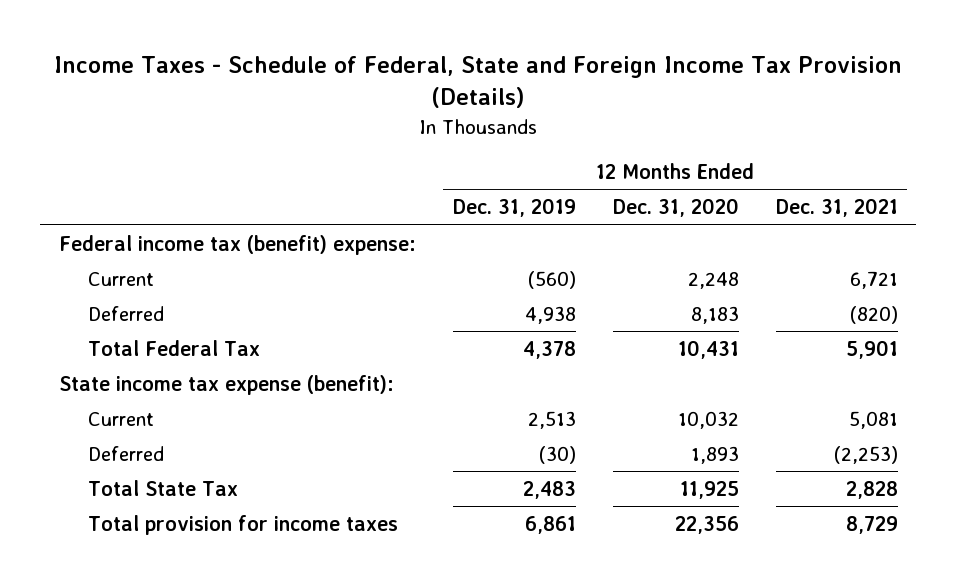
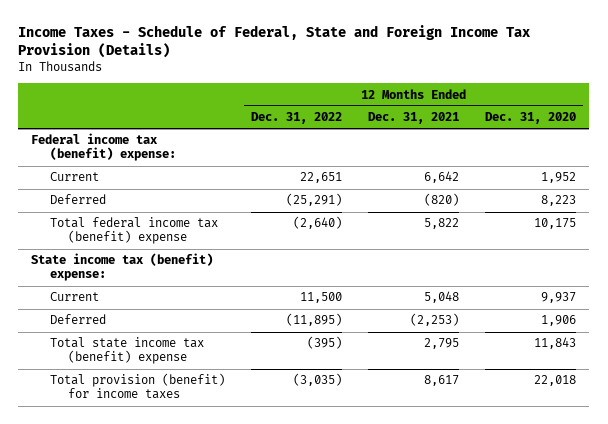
[452,198,576,218] Dec. 31, 2019 -> none
none -> [250,112,342,125] Dec. 31, 2022
[687,271,739,289] 2,248 -> [541,172,577,184] 1,952
[849,270,898,289] 6,721 -> [424,171,460,184] 6,642
[690,305,739,324] 8,183 -> [541,195,577,207] 8,223
[88,339,261,356] Total Federal Tax -> [49,217,218,245] Total federal income tax (benefit) expense
[677,339,739,359] 10,431 -> [534,218,577,230] 10,175
[845,339,898,359] 5,901 -> [424,218,460,230] 5,822
[58,374,394,395] State income tax expense (benefit): -> [31,253,214,282] State income tax (benefit) expense:
[677,410,739,429] 10,032 -> [541,292,577,304] 9,937
[848,410,898,429] 5,081 -> [424,291,460,304] 5,048
[690,445,739,464] 1,893 -> [541,315,577,327] 1,906
[88,479,239,496] Total State Tax -> [49,337,204,365] Total state income tax (benefit) expense
[679,480,739,499] 11,925 -> [534,337,577,350] 11,843
[845,480,898,499] 2,828 -> [424,338,460,350] 2,795
[88,514,399,535] Total provision for income taxes -> [49,373,225,400] Total provision (benefit) for income taxes
[674,515,739,534] 22,356 -> [534,375,577,387] 22,018
[845,515,898,534] 8,729 -> [424,375,460,387] 8,617

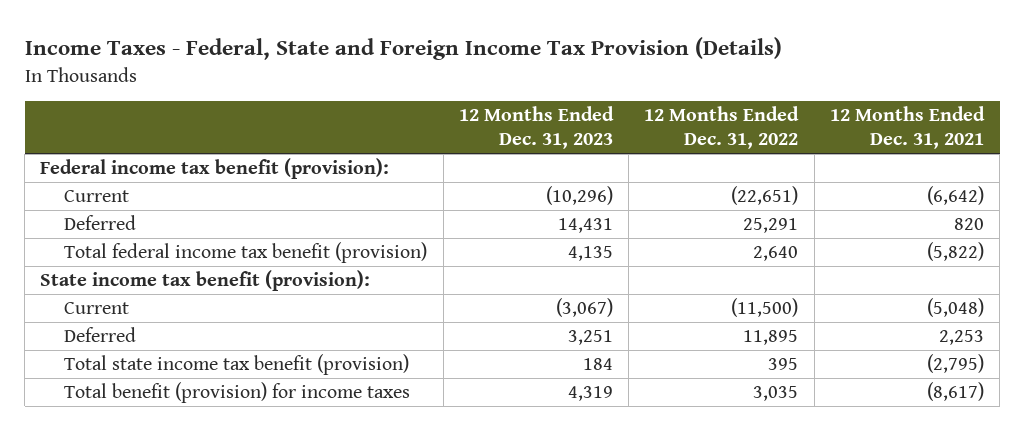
[18,24,531,59] Income Taxes - Schedule of Federal, State and Foreign Income Tax Provision (Details) -> [24,37,782,61] Income Taxes - Federal, State and Foreign Income Tax Provision (Details)
[485,112,577,125] Dec. 31, 2020 -> none
none -> [458,106,614,149] 12 Months Ended Dec. 31, 2023
[31,133,176,162] Federal income tax (benefit) expense: -> [40,158,390,180] Federal income tax benefit (provision):
[299,172,342,184] 22,651 -> [731,186,799,206] (22,651)
[424,171,460,184] 6,642 -> [926,186,984,206] (6,642)
[285,193,342,207] (25,291) -> [743,218,799,234] 25,291
[424,193,460,207] (820) -> [953,218,984,231] 820
[49,217,218,245] Total federal income tax (benefit) expense -> [64,242,428,264] Total federal income tax benefit (provision)
[292,216,342,230] (2,640) -> [753,246,799,262] 2,640
[424,218,460,230] 5,822 -> [926,242,984,262] (5,822)
[31,253,214,282] State income tax (benefit) expense: -> [40,270,371,292] State income tax benefit (provision):
[299,292,342,304] 11,500 -> [731,298,799,318] (11,500)
[424,291,460,304] 5,048 -> [926,298,984,318] (5,048)
[285,313,342,327] (11,895) -> [743,330,799,346] 11,895
[410,313,460,327] (2,253) -> [938,330,984,346] 2,253
[49,337,204,365] Total state income tax (benefit) expense -> [64,354,410,376] Total state income tax benefit (provision)
[306,336,342,350] (395) -> [768,358,799,371] 395
[424,338,460,350] 2,795 -> [926,354,984,374] (2,795)
[49,373,225,400] Total provision (benefit) for income taxes -> [64,382,411,404] Total benefit (provision) for income taxes
[292,373,342,387] (3,035) -> [753,386,799,402] 3,035
[424,375,460,387] 8,617 -> [926,382,984,402] (8,617)

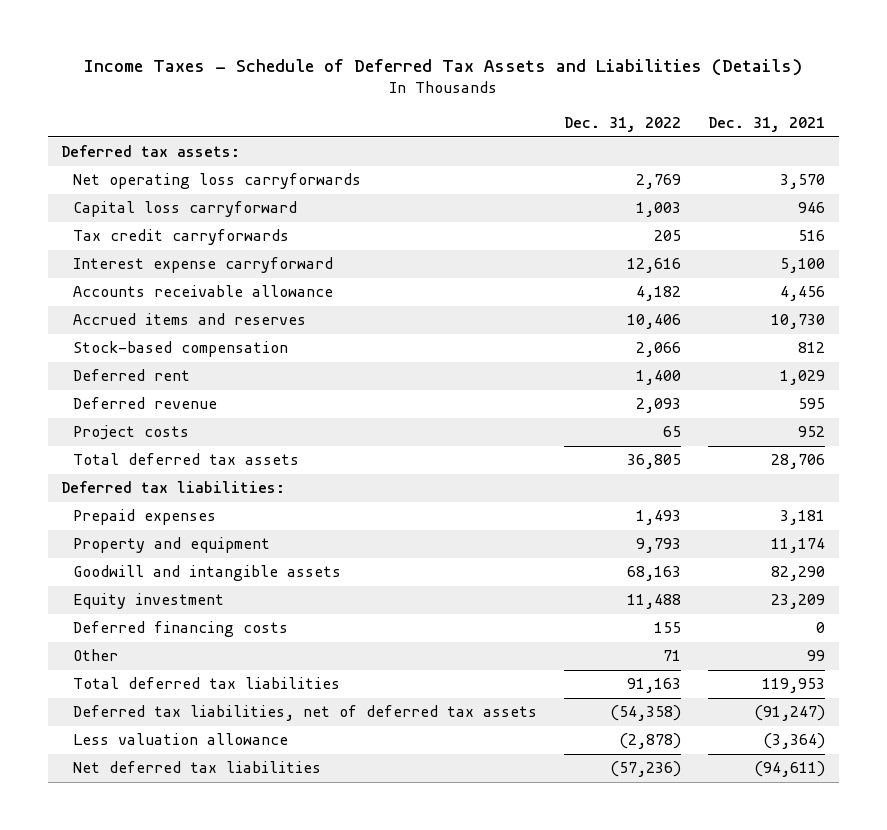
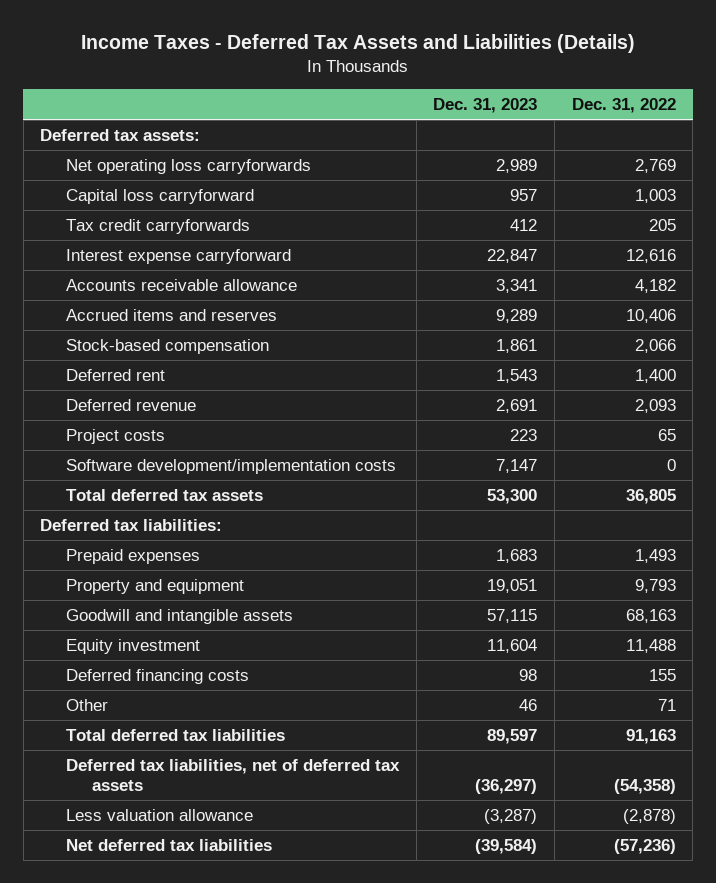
[84,59,803,77] Income Taxes - Schedule of Deferred Tax Assets and Liabilities (Details) -> [80,34,635,54] Income Taxes - Deferred Tax Assets and Liabilities (Details)
[708,117,826,133] Dec. 31, 2021 -> none
none -> [433,98,538,114] Dec. 31, 2023
none -> [66,458,397,474] Software development/implementation costs

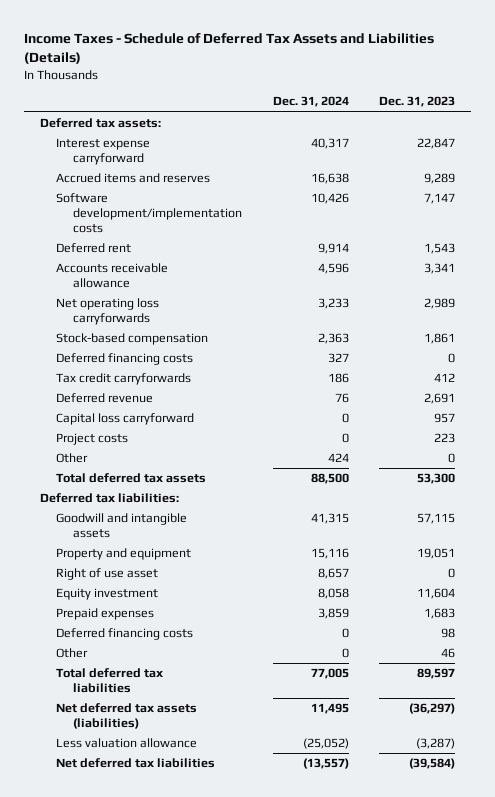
[80,34,635,54] Income Taxes - Deferred Tax Assets and Liabilities (Details) -> [24,33,435,65] Income Taxes - Schedule of Deferred Tax Assets and Liabilities (Details)
[571,98,676,114] Dec. 31, 2022 -> none
none -> [272,96,349,108] Dec. 31, 2024
[66,458,397,474] Software development/implementation costs -> [56,193,242,233] Software development/implementation costs
[66,278,298,291] Accounts receivable allowance -> [56,263,169,289] Accounts receivable allowance
[66,158,312,174] Net operating loss carryforwards -> [56,298,160,326] Net operating loss carryforwards
[66,338,270,354] Stock-based compensation -> [56,333,209,346] Stock-based compensation
none -> [56,353,194,366] Deferred financing costs
[66,218,251,234] Tax credit carryforwards -> [56,373,192,386] Tax credit carryforwards
[66,188,255,204] Capital loss carryforward -> [56,413,195,426] Capital loss carryforward
none -> [56,453,89,464] Other
[66,578,245,594] Property and equipment -> [56,548,192,561] Property and equipment
none -> [56,568,159,581] Right of use asset
[66,548,201,564] Prepaid expenses -> [56,608,155,621] Prepaid expenses
[66,758,401,791] Deferred tax liabilities, net of deferred tax assets -> [56,703,198,730] Net deferred tax assets (liabilities)

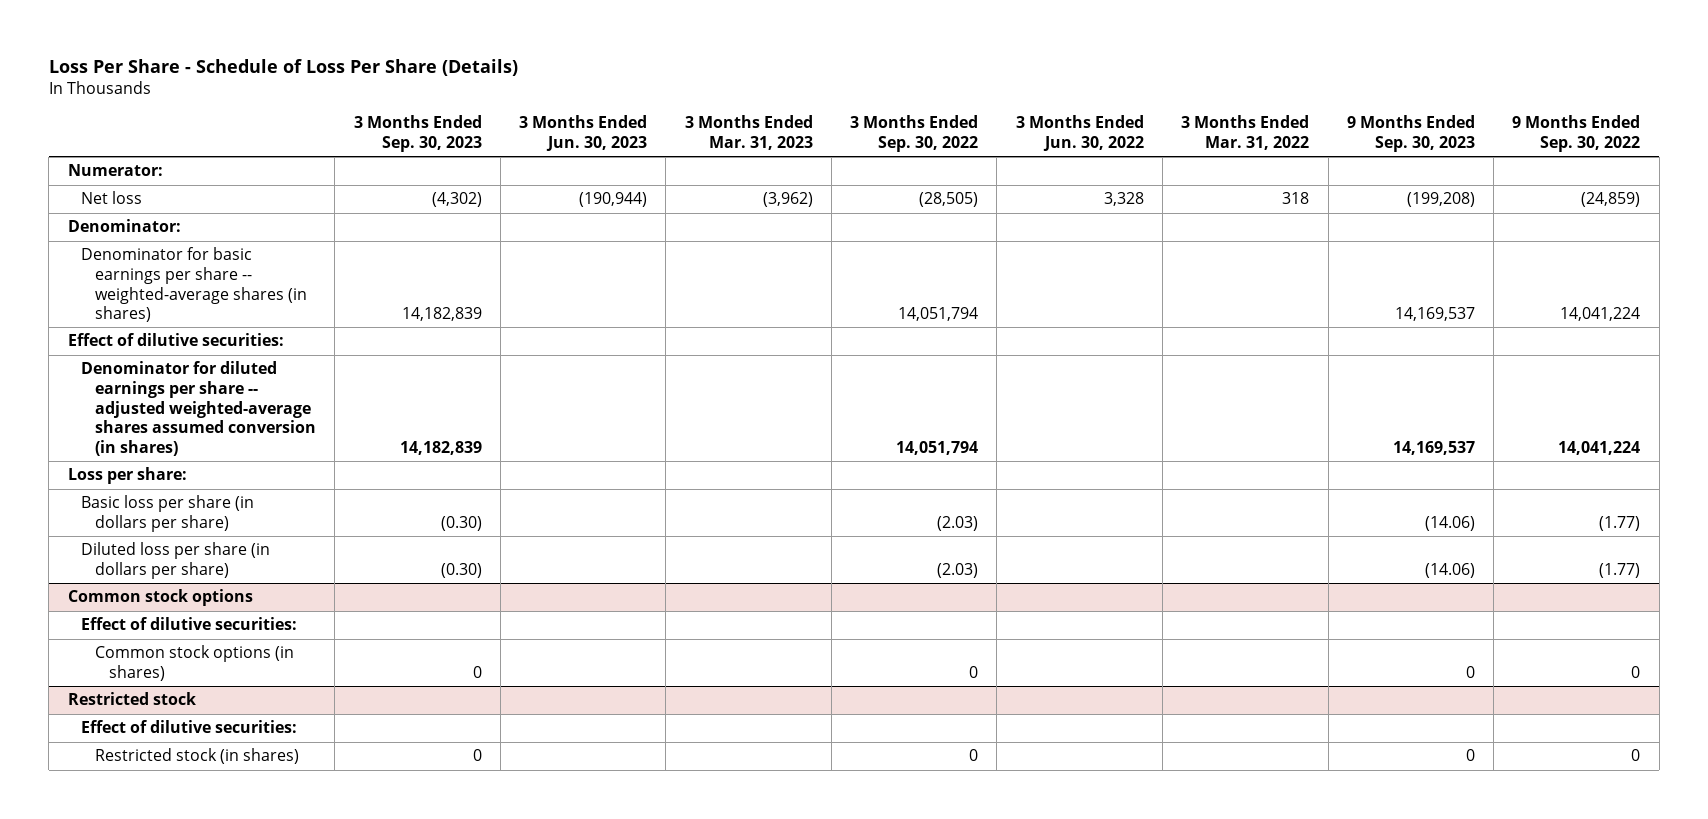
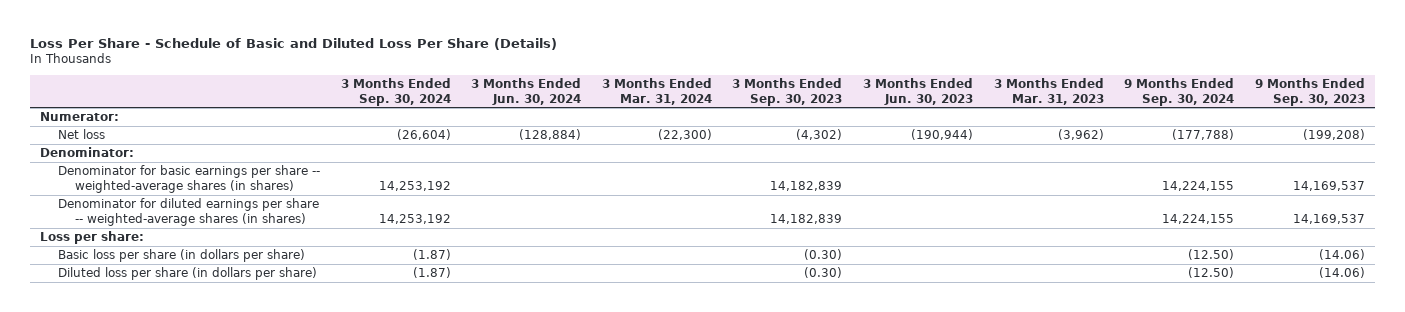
[48,58,518,76] Loss Per Share - Schedule of Loss Per Share (Details) -> [29,37,557,50] Loss Per Share - Schedule of Basic and Diluted Loss Per Share (Details)
[850,115,979,152] 3 Months Ended Sep. 30, 2022 -> none
[1015,115,1144,151] 3 Months Ended Jun. 30, 2022 -> none
[1181,115,1310,150] 3 Months Ended Mar. 31, 2022 -> none
[1512,115,1641,152] 9 Months Ended Sep. 30, 2022 -> none
none -> [340,77,451,106] 3 Months Ended Sep. 30, 2024
none -> [471,77,582,105] 3 Months Ended Jun. 30, 2024
none -> [601,77,712,105] 3 Months Ended Mar. 31, 2024
none -> [1124,77,1235,106] 9 Months Ended Sep. 30, 2024
[67,333,284,347] Effect of dilutive securities: -> none
[81,361,316,456] Denominator for diluted earnings per share -- adjusted weighted-average shares assumed conversion (in shares) -> [57,198,319,226] Denominator for diluted earnings per share -- weighted-average shares (in shares)
[67,589,253,607] Common stock options -> none
[81,617,298,631] Effect of dilutive securities: -> none
[94,645,294,681] Common stock options (in shares) -> none
[67,692,196,706] Restricted stock -> none
[81,720,298,734] Effect of dilutive securities: -> none
[94,748,299,765] Restricted stock (in shares) -> none

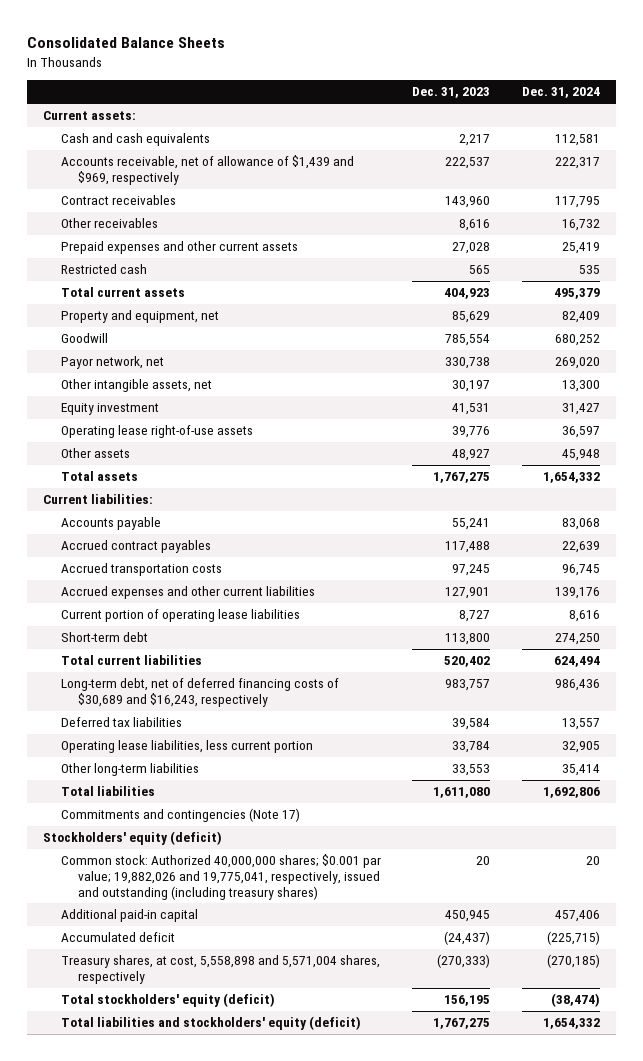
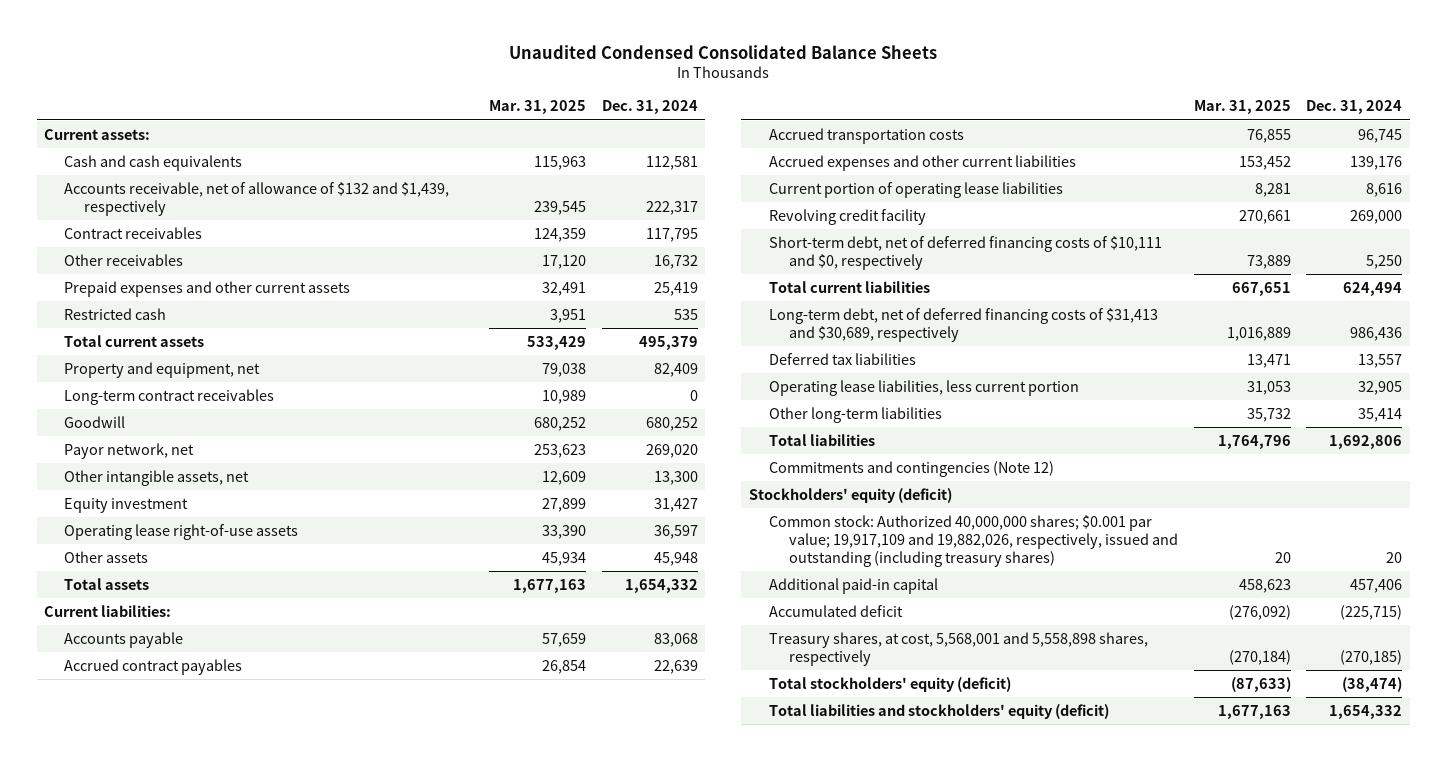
[27,37,226,49] Consolidated Balance Sheets -> [509,44,938,59] Unaudited Condensed Consolidated Balance Sheets
[412,87,491,99] Dec. 31, 2023 -> none
none -> [488,100,586,115] Mar. 31, 2025
[60,155,354,186] Accounts receivable, net of allowance of $1,439 and $969, respectively -> [64,181,450,216] Accounts receivable, net of allowance of $132 and $1,439, respectively
none -> [64,388,275,405] Long-term contract receivables
[60,632,148,643] Short-term debt -> none
none -> [769,208,927,225] Revolving credit facility
none -> [769,235,1163,270] Short-term debt, net of deferred financing costs of $10,111 and $0, respectively
[60,678,339,708] Long-term debt, net of deferred financing costs of $30,689 and $16,243, respectively -> [769,307,1159,342] Long-term debt, net of deferred financing costs of $31,413 and $30,689, respectively
[60,808,300,823] Commitments and contingencies (Note 17) -> [769,460,1055,477] Commitments and contingencies (Note 12)
[60,854,381,900] Common stock: Authorized 40,000,000 shares; $0.001 par value; 19,882,026 and 19,775,041, respectively, issued and outstanding (including treasury shares) -> [769,514,1179,567] Common stock: Authorized 40,000,000 shares; $0.001 par value; 19,917,109 and 19,882,026, respectively, issued and outstanding (including treasury shares)
[60,955,380,985] Treasury shares, at cost, 5,558,898 and 5,571,004 shares, respectively -> [769,631,1149,666] Treasury shares, at cost, 5,568,001 and 5,558,898 shares, respectively

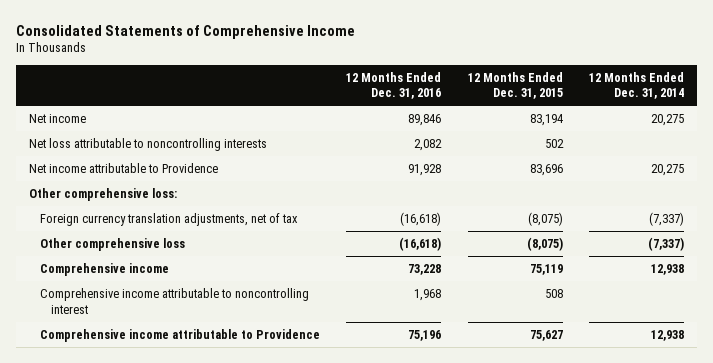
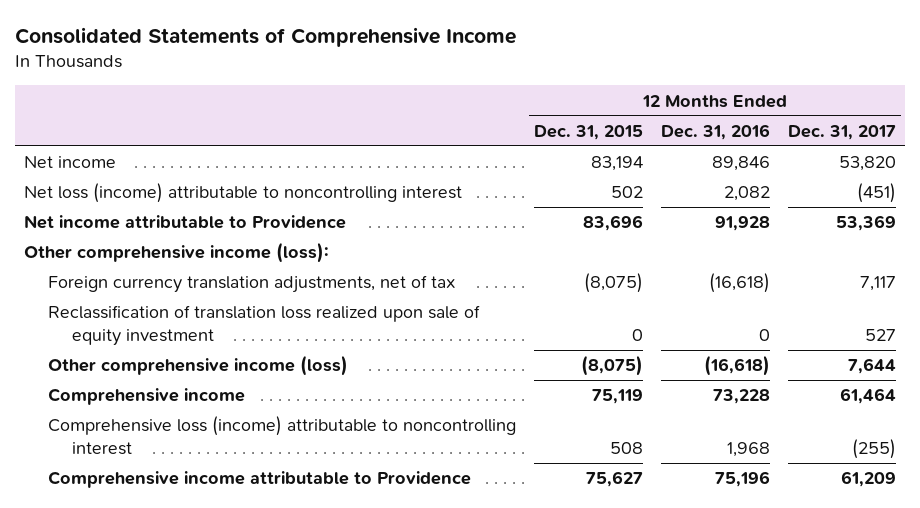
[589,71,685,100] 12 Months Ended Dec. 31, 2014 -> none
none -> [788,124,897,140] Dec. 31, 2017
[29,137,268,151] Net loss attributable to noncontrolling interests -> [23,183,462,204] Net loss (income) attributable to noncontrolling interest
[29,187,178,201] Other comprehensive loss: -> [23,242,329,264] Other comprehensive income (loss):
none -> [47,305,480,347] Reclassification of translation loss realized upon sale of equity investment
[40,237,186,251] Other comprehensive loss -> [47,355,348,377] Other comprehensive income (loss)
[40,287,310,314] Comprehensive income attributable to noncontrolling interest -> [47,416,516,456] Comprehensive loss (income) attributable to noncontrolling interest

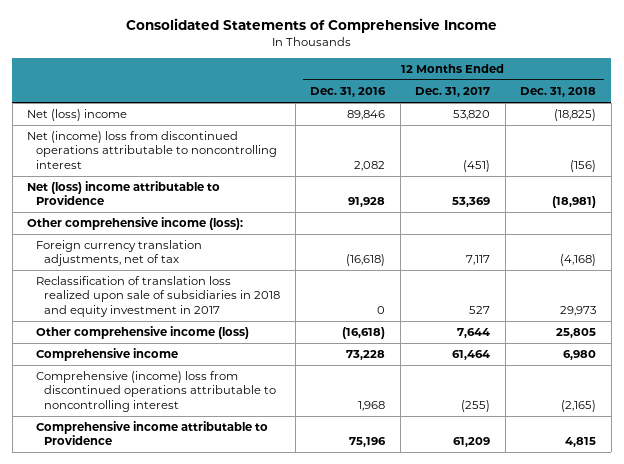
[533,124,643,140] Dec. 31, 2015 -> none
none -> [520,87,597,98] Dec. 31, 2018
[23,156,116,169] Net income -> [27,109,128,122] Net (loss) income
[23,183,462,204] Net loss (income) attributable to noncontrolling interest -> [27,131,277,169] Net (income) loss from discontinued operations attributable to noncontrolling interest
[23,215,346,230] Net income attributable to Providence -> [27,181,221,206] Net (loss) income attributable to Providence
[47,305,480,347] Reclassification of translation loss realized upon sale of equity investment -> [35,276,281,317] Reclassification of translation loss realized upon sale of subsidiaries in 2018 and equity investment in 2017
[47,416,516,456] Comprehensive loss (income) attributable to noncontrolling interest -> [35,371,277,412] Comprehensive (income) loss from discontinued operations attributable to noncontrolling interest

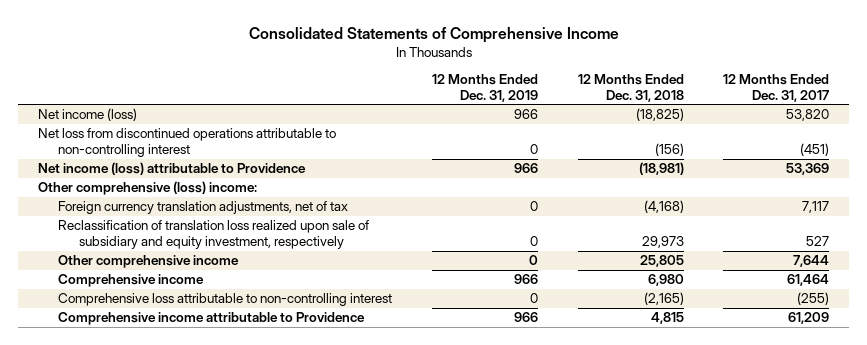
[310,87,387,98] Dec. 31, 2016 -> none
none -> [432,74,539,102] 12 Months Ended Dec. 31, 2019
[27,109,128,122] Net (loss) income -> [37,108,137,122] Net income (loss)
[27,131,277,169] Net (income) loss from discontinued operations attributable to noncontrolling interest -> [37,128,336,157] Net loss from discontinued operations attributable to non-controlling interest
[27,181,221,206] Net (loss) income attributable to Providence -> [37,162,306,176] Net income (loss) attributable to Providence
[27,217,244,231] Other comprehensive income (loss): -> [37,181,257,196] Other comprehensive (loss) income:
[35,276,281,317] Reclassification of translation loss realized upon sale of subsidiaries in 2018 and equity investment in 2017 -> [58,220,370,249] Reclassification of translation loss realized upon sale of subsidiary and equity investment, respectively
[35,326,249,340] Other comprehensive income (loss) -> [58,255,240,269] Other comprehensive income
[35,371,277,412] Comprehensive (income) loss from discontinued operations attributable to noncontrolling interest -> [58,293,393,307] Comprehensive loss attributable to non-controlling interest

